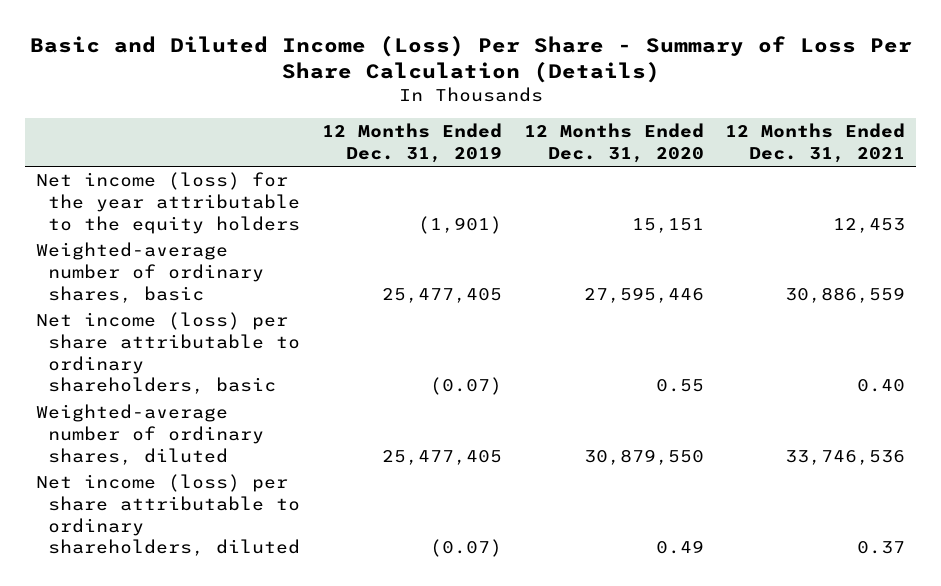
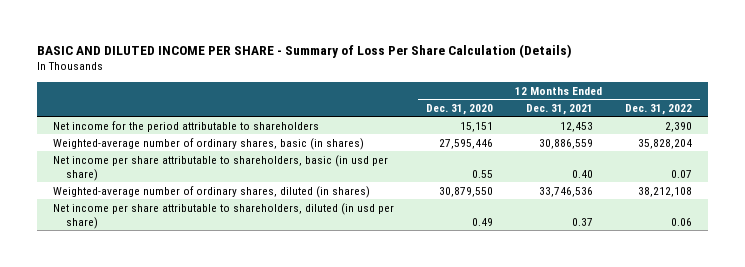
[29,35,912,83] Basic and Diluted Income (Loss) Per Share - Summary of Loss Per Share Calculation (Details) -> [36,43,572,58] BASIC AND DILUTED INCOME PER SHARE - Summary of Loss Per Share Calculation (Details)
[321,123,502,163] 12 Months Ended Dec. 31, 2019 -> none
none -> [625,103,693,115] Dec. 31, 2022
[35,172,301,234] Net income (loss) for the year attributable to the equity holders -> [53,120,320,132] Net income for the period attributable to shareholders
[35,242,265,303] Weighted-average number of ordinary shares, basic -> [53,137,365,150] Weighted-average number of ordinary shares, basic (in shares)
[35,312,301,395] Net income (loss) per share attributable to ordinary shareholders, basic -> [53,154,389,181] Net income per share attributable to shareholders, basic (in usd per share)
[35,404,265,465] Weighted-average number of ordinary shares, diluted -> [53,185,371,198] Weighted-average number of ordinary shares, diluted (in shares)
[35,474,301,557] Net income (loss) per share attributable to ordinary shareholders, diluted -> [53,202,395,229] Net income per share attributable to shareholders, diluted (in usd per share)

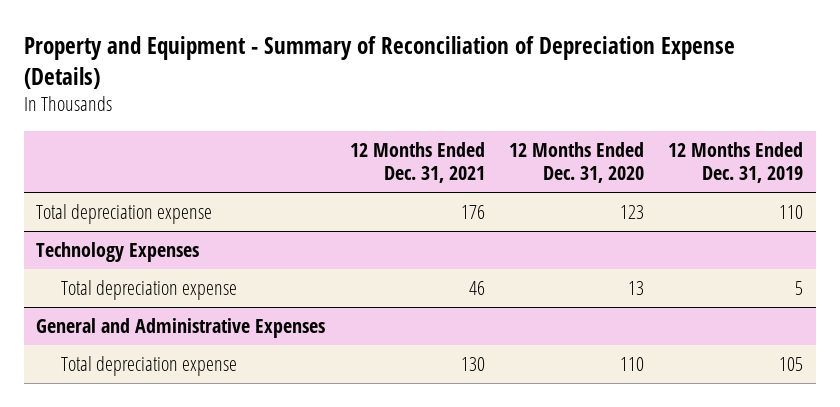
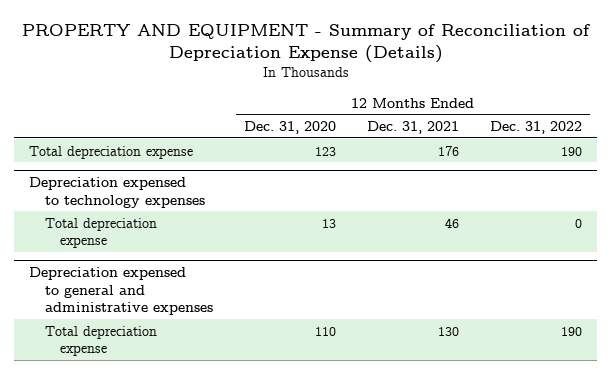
[23,36,735,89] Property and Equipment - Summary of Reconciliation of Depreciation Expense (Details) -> [21,23,590,63] PROPERTY AND EQUIPMENT - Summary of Reconciliation of Depreciation Expense (Details)
[668,141,804,184] 12 Months Ended Dec. 31, 2019 -> none
none -> [489,121,582,135] Dec. 31, 2022
[36,242,200,263] Technology Expenses -> [29,177,205,208] Depreciation expensed to technology expenses
[36,318,326,339] General and Administrative Expenses -> [29,267,213,316] Depreciation expensed to general and administrative expenses

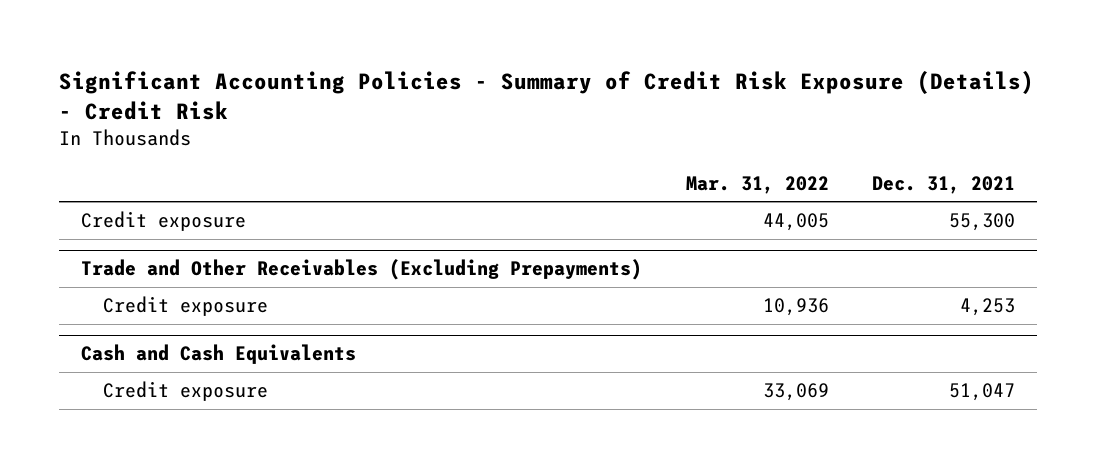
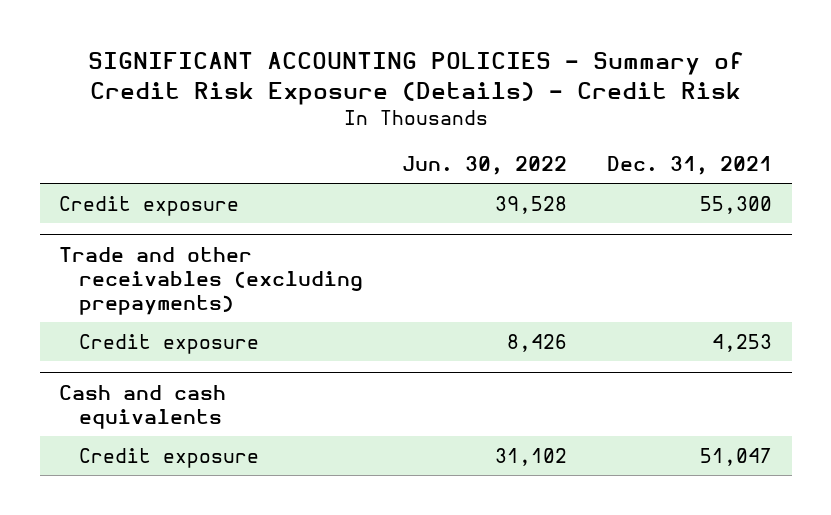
[59,71,1035,121] Significant Accounting Policies - Summary of Credit Risk Exposure (Details) - Credit Risk -> [87,52,744,106] SIGNIFICANT ACCOUNTING POLICIES - Summary of Credit Risk Exposure (Details) - Credit Risk
[685,175,829,194] Mar. 31, 2022 -> none
none -> [402,155,568,175] Jun. 30, 2022
[81,259,643,281] Trade and Other Receivables (Excluding Prepayments) -> [59,246,363,315] Trade and other receivables (excluding prepayments)
[81,344,357,365] Cash and Cash Equivalents -> [59,384,227,429] Cash and cash equivalents

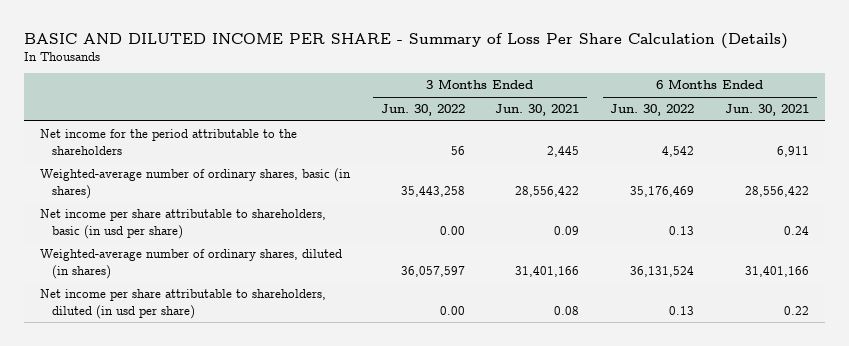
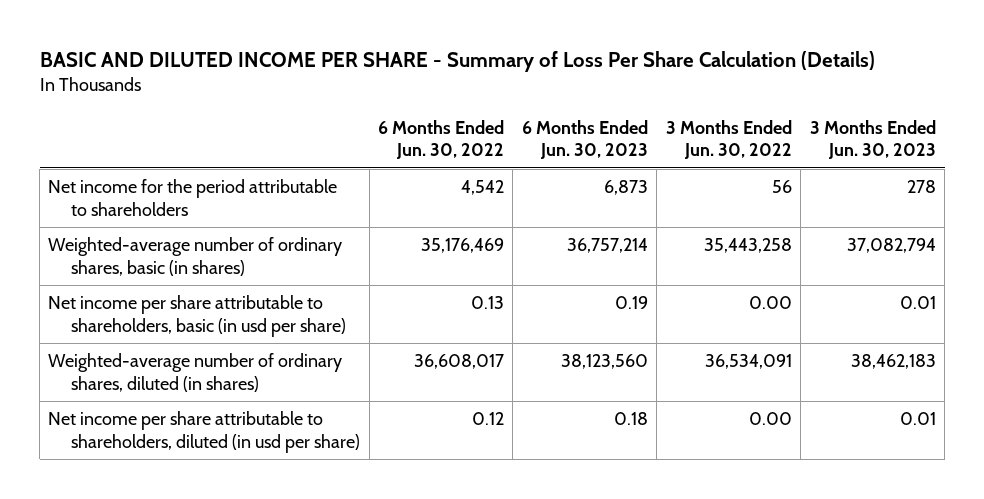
[495,104,580,117] Jun. 30, 2021 -> none
[725,104,810,117] Jun. 30, 2021 -> none
none -> [521,119,648,160] 6 Months Ended Jun. 30, 2023
none -> [809,119,936,160] 3 Months Ended Jun. 30, 2023
[39,129,297,155] Net income for the period attributable to the shareholders -> [48,179,338,216] Net income for the period attributable to shareholders
[400,265,465,277] 36,057,597 -> [704,354,792,370] 36,534,091
[630,265,695,277] 36,131,524 -> [414,354,505,370] 36,608,017
[669,305,695,315] 0.13 -> [472,412,505,426] 0.12

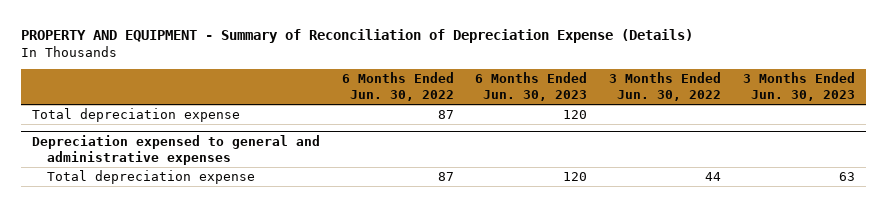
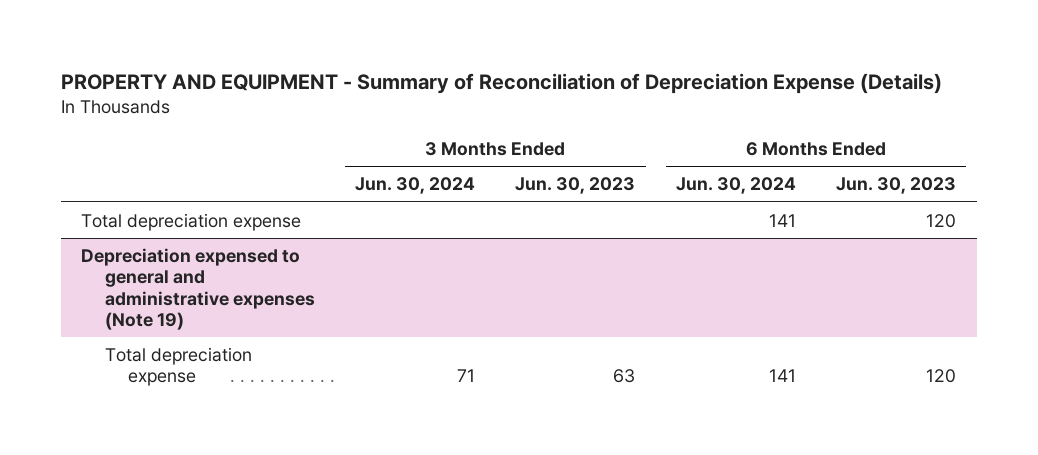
[341,72,454,101] 6 Months Ended Jun. 30, 2022 -> none
[609,72,722,101] 3 Months Ended Jun. 30, 2022 -> none
none -> [355,177,476,195] Jun. 30, 2024
none -> [675,177,796,195] Jun. 30, 2024
[32,135,321,165] Depreciation expensed to general and administrative expenses -> [81,248,315,330] Depreciation expensed to general and administrative expenses (Note 19)

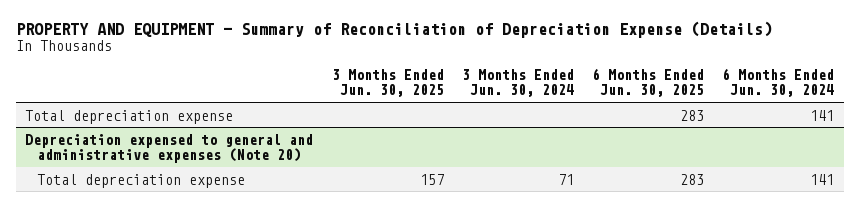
[515,177,636,195] Jun. 30, 2023 -> none
[836,177,957,195] Jun. 30, 2023 -> none
none -> [331,69,444,98] 3 Months Ended Jun. 30, 2025
none -> [592,68,705,98] 6 Months Ended Jun. 30, 2025
[81,248,315,330] Depreciation expensed to general and administrative expenses (Note 19) -> [25,133,314,163] Depreciation expensed to general and administrative expenses (Note 20)

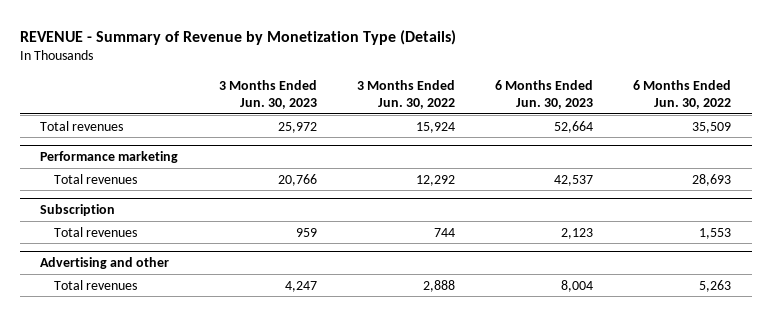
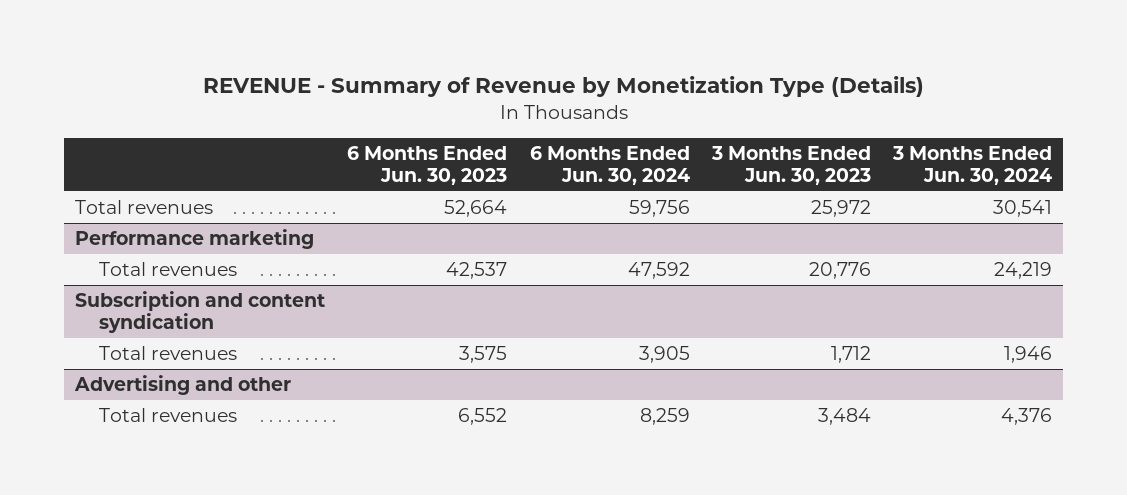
[356,80,455,110] 3 Months Ended Jun. 30, 2022 -> none
[633,80,732,110] 6 Months Ended Jun. 30, 2022 -> none
none -> [529,145,690,186] 6 Months Ended Jun. 30, 2024
none -> [892,145,1053,186] 3 Months Ended Jun. 30, 2024
[277,173,317,186] 20,766 -> [808,261,871,279] 20,776
[40,204,116,217] Subscription -> [74,290,325,334] Subscription and content syndication
[295,227,317,237] 959 -> [830,345,871,363] 1,712
[561,227,594,239] 2,123 -> [459,345,508,363] 3,575
[284,280,317,292] 4,247 -> [817,407,871,425] 3,484
[561,279,594,292] 8,004 -> [458,407,508,425] 6,552

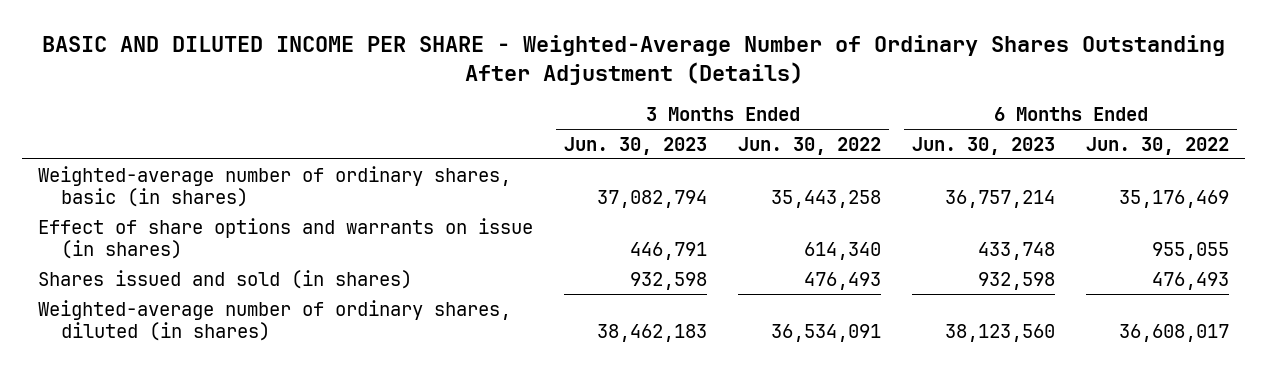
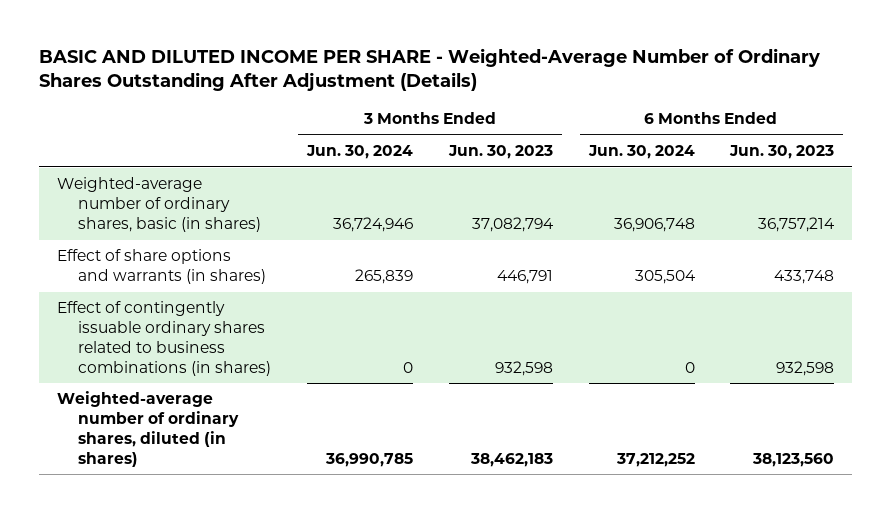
[738,136,882,155] Jun. 30, 2022 -> none
[1086,136,1230,155] Jun. 30, 2022 -> none
none -> [305,145,413,160] Jun. 30, 2024
none -> [587,145,695,160] Jun. 30, 2024
[37,217,533,260] Effect of share options and warrants on issue (in shares) -> [56,249,267,285] Effect of share options and warrants (in shares)
[37,269,412,289] Shares issued and sold (in shares) -> [56,301,272,377] Effect of contingently issuable ordinary shares related to business combinations (in shares)

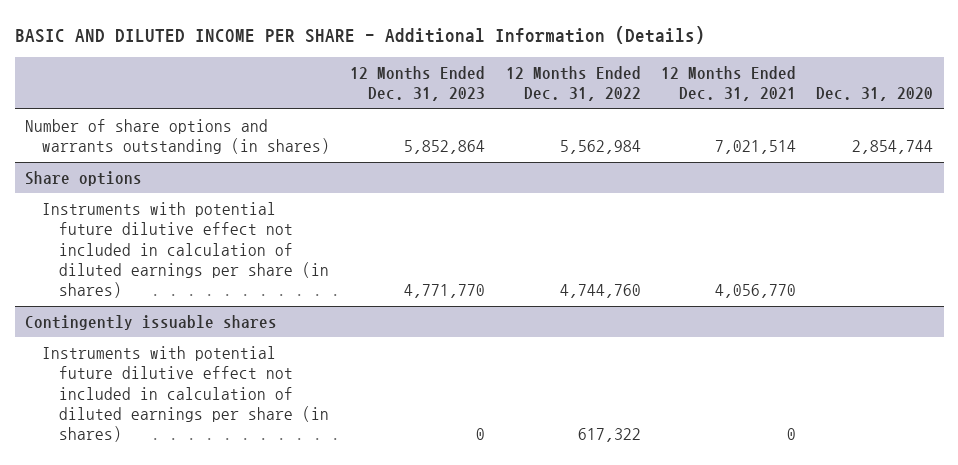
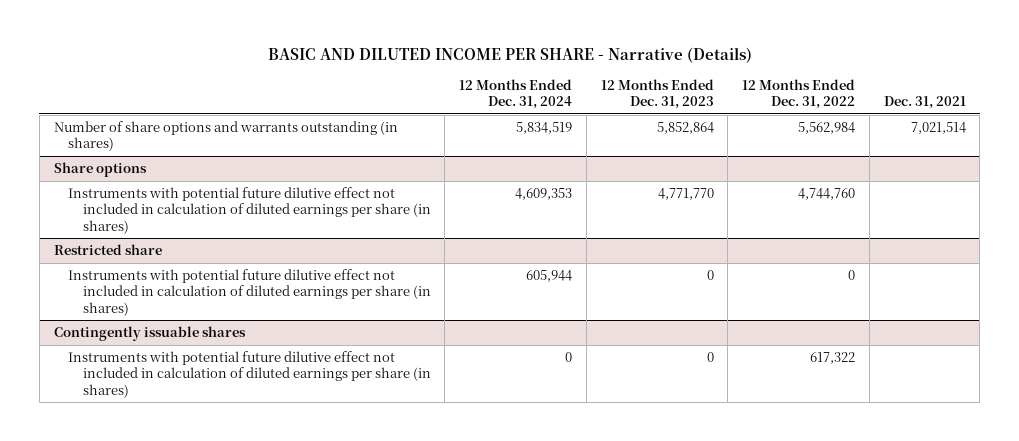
[14,25,705,44] BASIC AND DILUTED INCOME PER SHARE - Additional Information (Details) -> [267,46,752,63] BASIC AND DILUTED INCOME PER SHARE - Narrative (Details)
[661,66,797,102] 12 Months Ended Dec. 31, 2021 -> none
[816,87,934,102] Dec. 31, 2020 -> none
none -> [459,78,573,110] 12 Months Ended Dec. 31, 2024
none -> [883,96,966,110] Dec. 31, 2021
none -> [53,244,162,256] Restricted share
none -> [68,269,431,316] Instruments with potential future dilutive effect not included in calculation of diluted earnings per share (in shares)

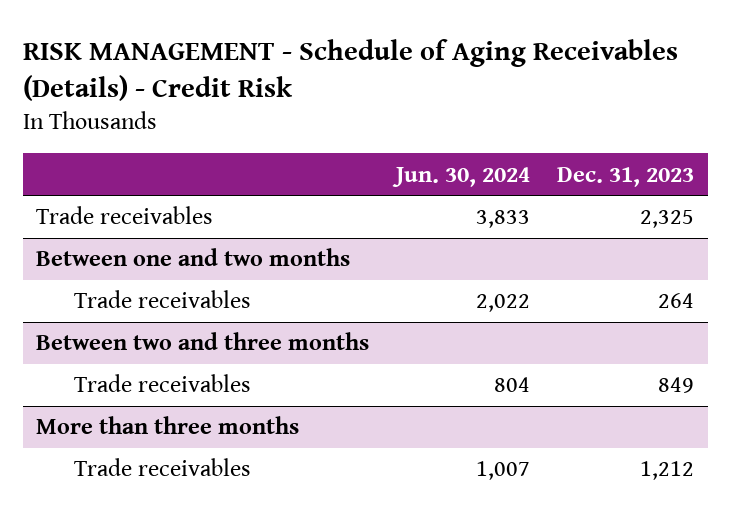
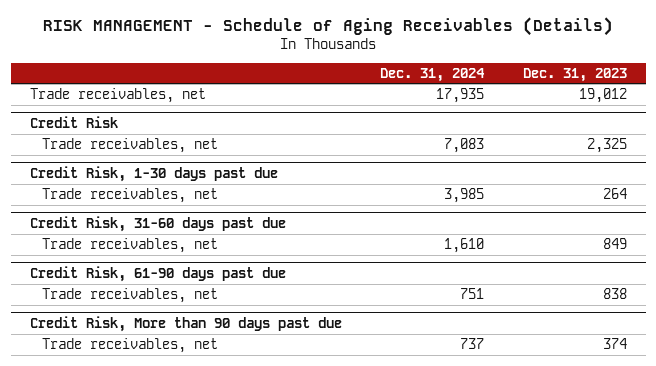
[23,39,679,102] RISK MANAGEMENT - Schedule of Aging Receivables (Details) - Credit Risk -> [43,17,614,37] RISK MANAGEMENT - Schedule of Aging Receivables (Details)
[392,166,531,187] Jun. 30, 2024 -> none
none -> [380,67,486,82] Dec. 31, 2024
[36,332,370,351] Between two and three months -> none
[36,416,300,435] More than three months -> none
[36,206,214,225] Trade receivables -> [29,88,206,104] Trade receivables, net
[640,210,695,229] 2,325 -> [578,88,627,104] 19,012
[36,248,351,267] Between one and two months -> [29,115,118,128] Credit Risk
[74,290,252,309] Trade receivables -> [41,138,218,154] Trade receivables, net
[658,293,695,309] 264 -> [586,138,627,154] 2,325
none -> [29,165,278,182] Credit Risk, 1-30 days past due
[74,374,252,393] Trade receivables -> [41,188,218,204] Trade receivables, net
[658,377,695,394] 849 -> [602,188,627,200] 264
none -> [29,215,286,232] Credit Risk, 31-60 days past due
[74,458,252,477] Trade receivables -> [41,238,218,254] Trade receivables, net
[640,461,695,481] 1,212 -> [602,238,627,250] 849
none -> [29,265,286,282] Credit Risk, 61-90 days past due
none -> [41,288,218,304] Trade receivables, net
none -> [29,315,342,332] Credit Risk, More than 90 days past due
none -> [41,338,218,354] Trade receivables, net

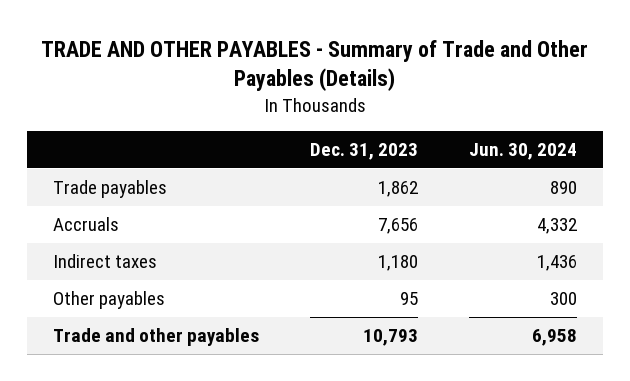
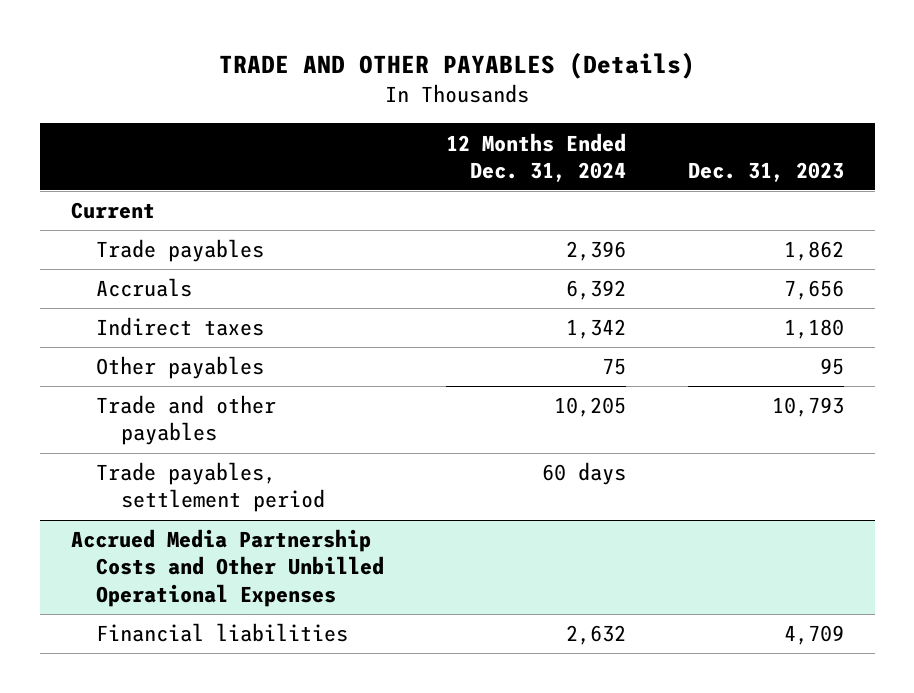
[41,39,589,92] TRADE AND OTHER PAYABLES - Summary of Trade and Other Payables (Details) -> [219,52,696,80] TRADE AND OTHER PAYABLES (Details)
[469,143,578,161] Jun. 30, 2024 -> none
none -> [445,132,626,182] 12 Months Ended Dec. 31, 2024
none -> [70,202,155,220] Current
none -> [95,462,325,513] Trade payables, settlement period
none -> [70,529,384,607] Accrued Media Partnership Costs and Other Unbilled Operational Expenses
none -> [95,623,348,643] Financial liabilities

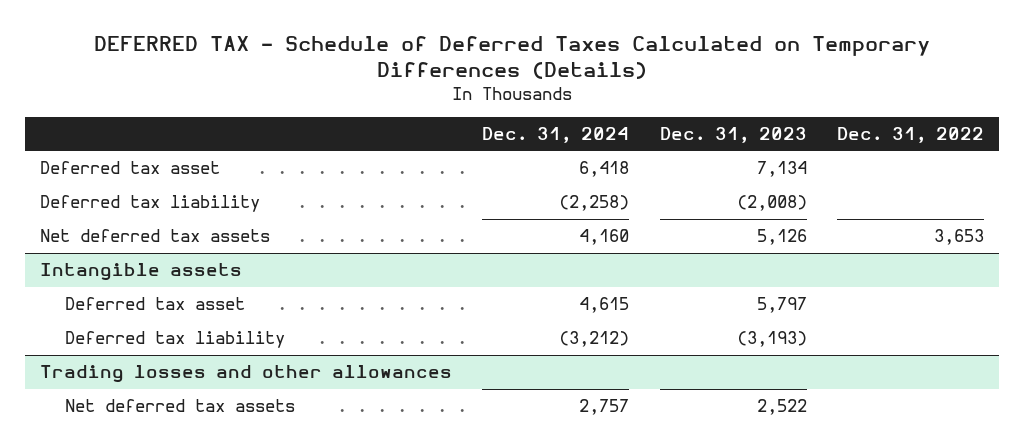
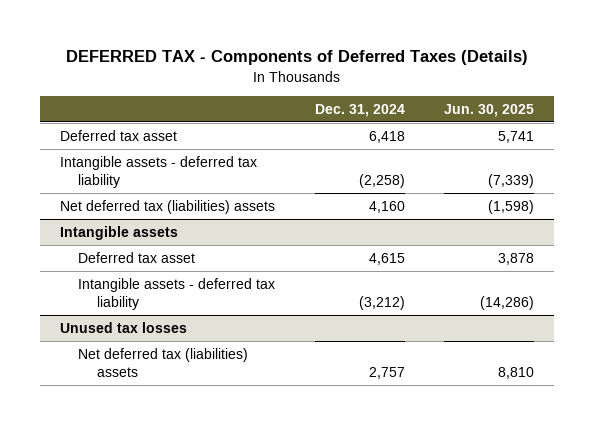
[94,36,931,80] DEFERRED TAX - Schedule of Deferred Taxes Calculated on Temporary Differences (Details) -> [66,50,529,66] DEFERRED TAX - Components of Deferred Taxes (Details)
[659,126,807,143] Dec. 31, 2023 -> none
[837,126,985,143] Dec. 31, 2022 -> none
none -> [444,103,535,117] Jun. 30, 2025
[40,195,261,213] Deferred tax liability -> [60,155,258,188] Intangible assets - deferred tax liability
[40,229,271,243] Net deferred tax assets -> [60,199,276,214] Net deferred tax (liabilities) assets
[65,331,286,349] Deferred tax liability -> [78,277,276,310] Intangible assets - deferred tax liability
[40,365,453,384] Trading losses and other allowances -> [60,321,188,333] Unused tax losses
[65,399,296,413] Net deferred tax assets -> [78,347,249,377] Net deferred tax (liabilities) assets

